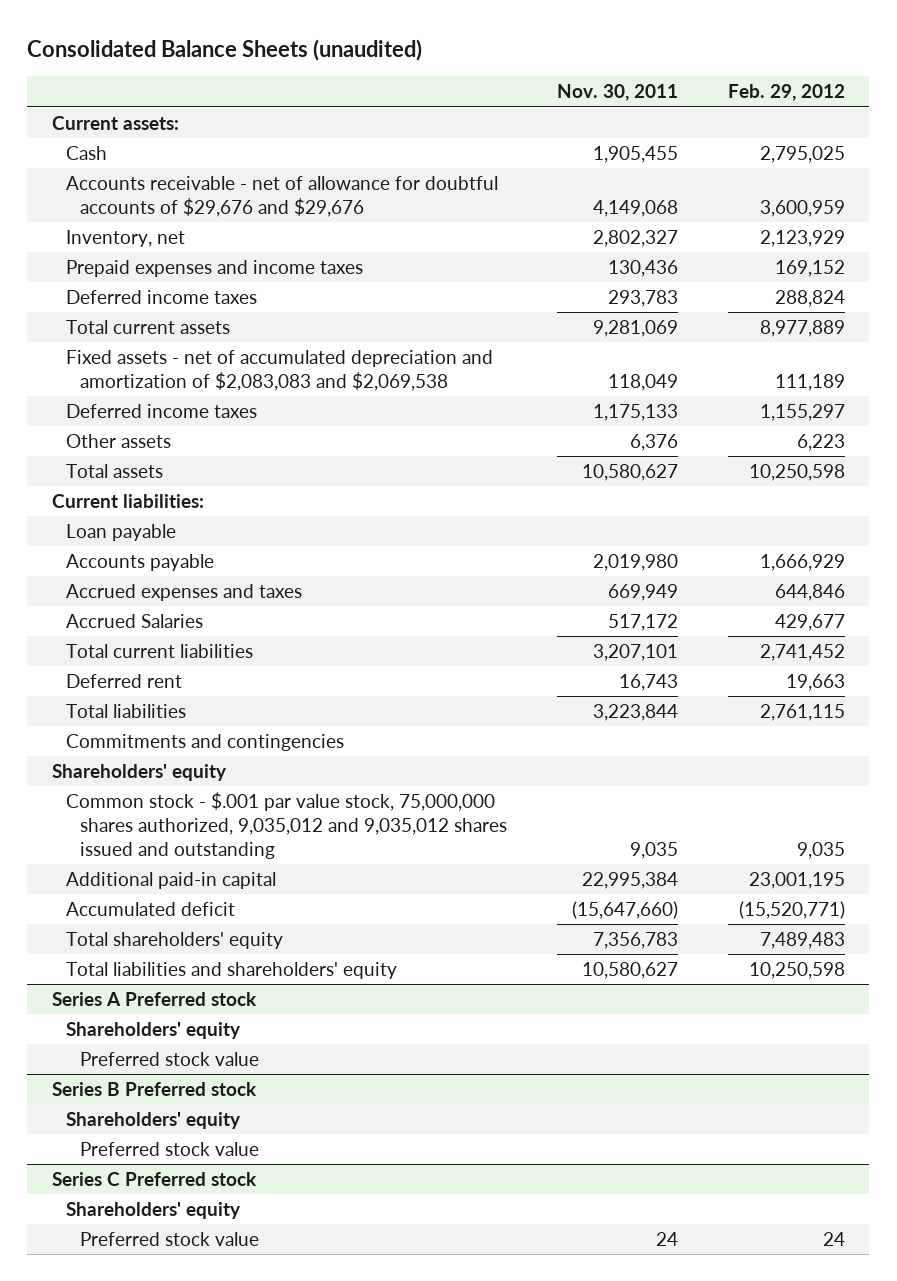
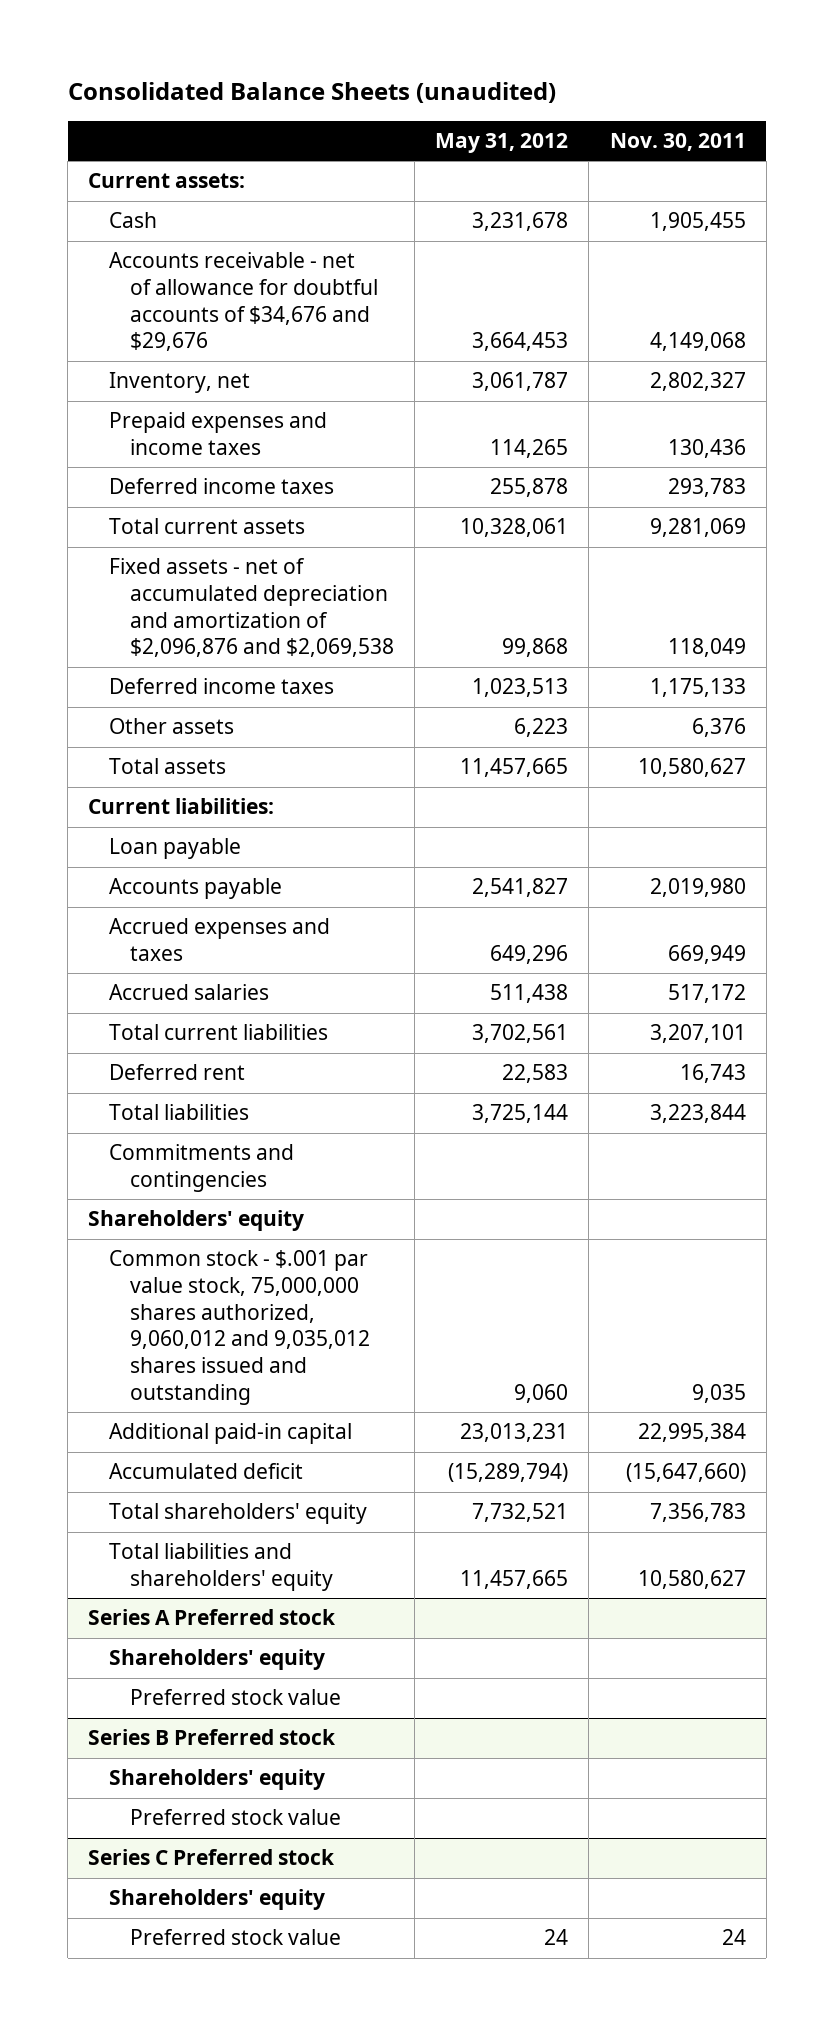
[727,84,845,102] Feb. 29, 2012 -> none
none -> [435,133,569,154] May 31, 2012
[66,176,499,217] Accounts receivable - net of allowance for doubtful accounts of $29,676 and $29,676 -> [109,252,378,352] Accounts receivable - net of allowance for doubtful accounts of $34,676 and $29,676
[66,350,494,391] Fixed assets - net of accumulated depreciation and amortization of $2,083,083 and $2,069,538 -> [109,558,394,658] Fixed assets - net of accumulated depreciation and amortization of $2,096,876 and $2,069,538
[66,614,204,629] Accrued Salaries -> [109,984,270,1001] Accrued salaries
[66,792,507,859] Common stock - $.001 par value stock, 75,000,000 shares authorized, 9,035,012 and 9,035,012 shares issued and outstanding -> [109,1250,370,1405] Common stock - $.001 par value stock, 75,000,000 shares authorized, 9,060,012 and 9,035,012 shares issued and outstanding

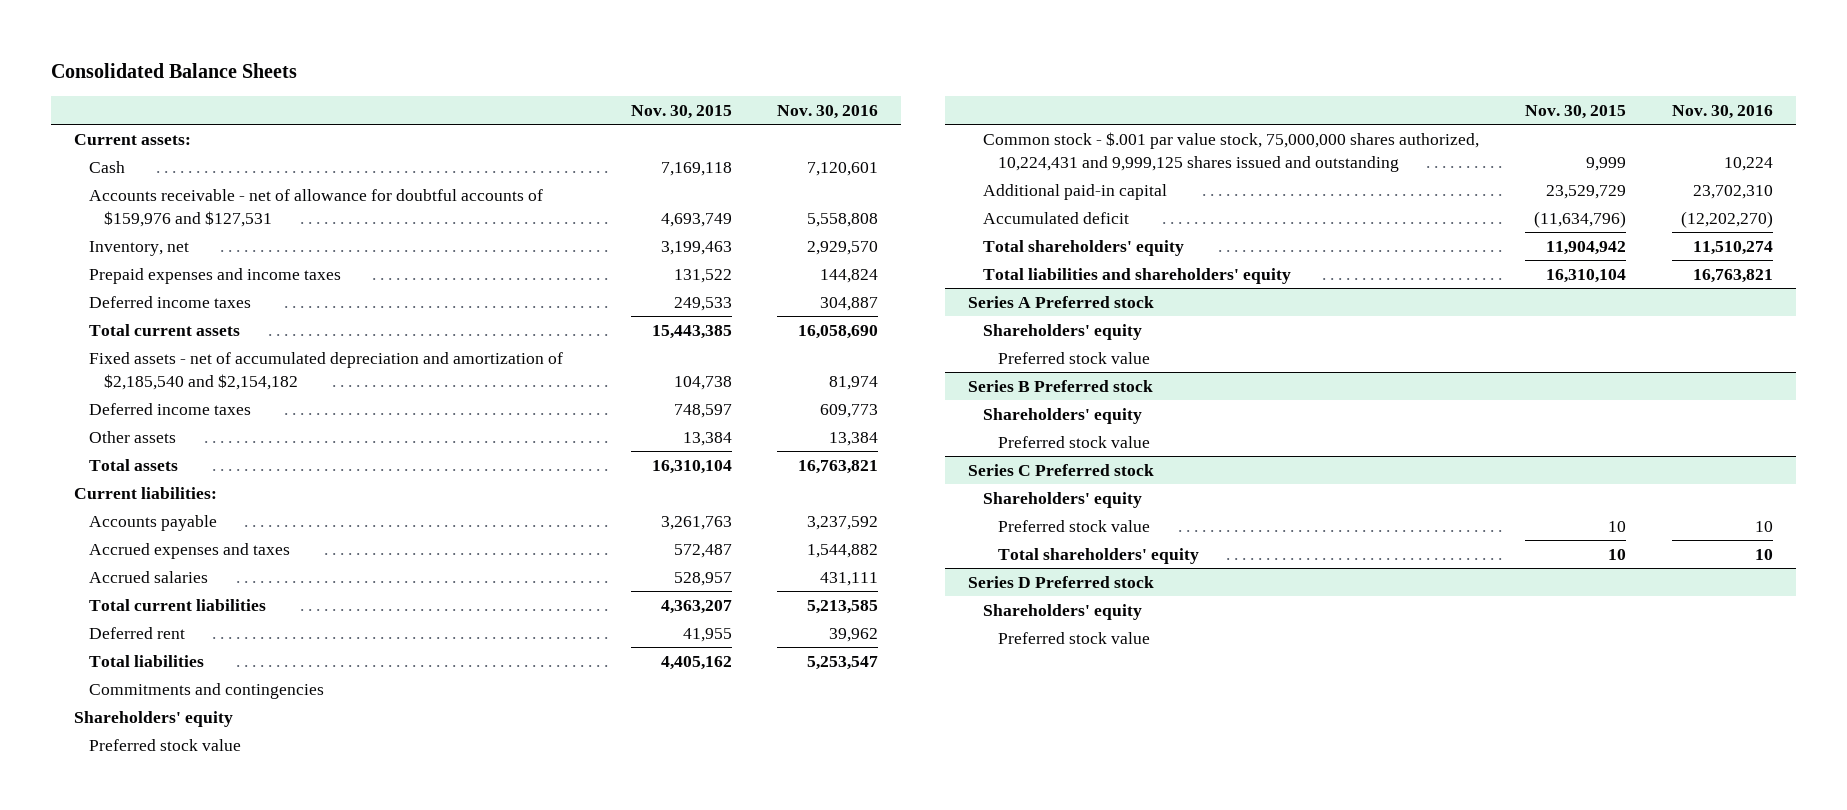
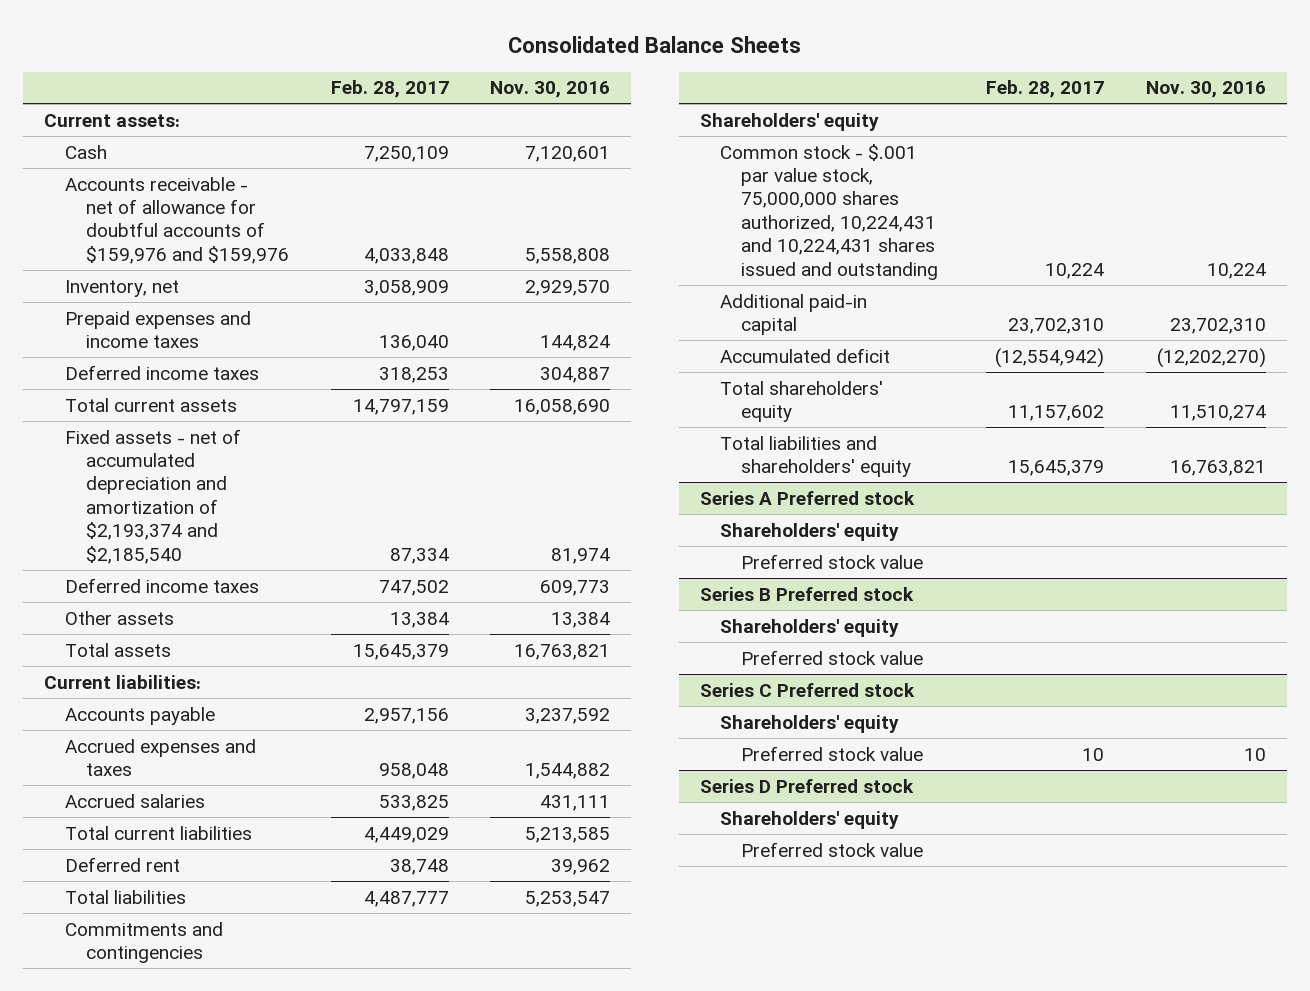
[630,104,732,119] Nov. 30, 2015 -> none
none -> [330,80,449,99] Feb. 28, 2017
[88,188,543,227] Accounts receivable - net of allowance for doubtful accounts of $159,976 and $127,531 -> [64,176,289,264] Accounts receivable - net of allowance for doubtful accounts of $159,976 and $159,976
[88,351,563,390] Fixed assets - net of accumulated depreciation and amortization of $2,185,540 and $2,154,182 -> [64,428,241,564] Fixed assets - net of accumulated depreciation and amortization of $2,193,374 and $2,185,540
[88,738,241,751] Preferred stock value -> none
[983,131,1480,172] Common stock - $.001 par value stock, 75,000,000 shares authorized, 10,224,431 and 9,999,125 shares issued and outstanding -> [720,143,939,280] Common stock - $.001 par value stock, 75,000,000 shares authorized, 10,224,431 and 10,224,431 shares issued and outstanding
[998,547,1200,564] Total shareholders' equity -> none

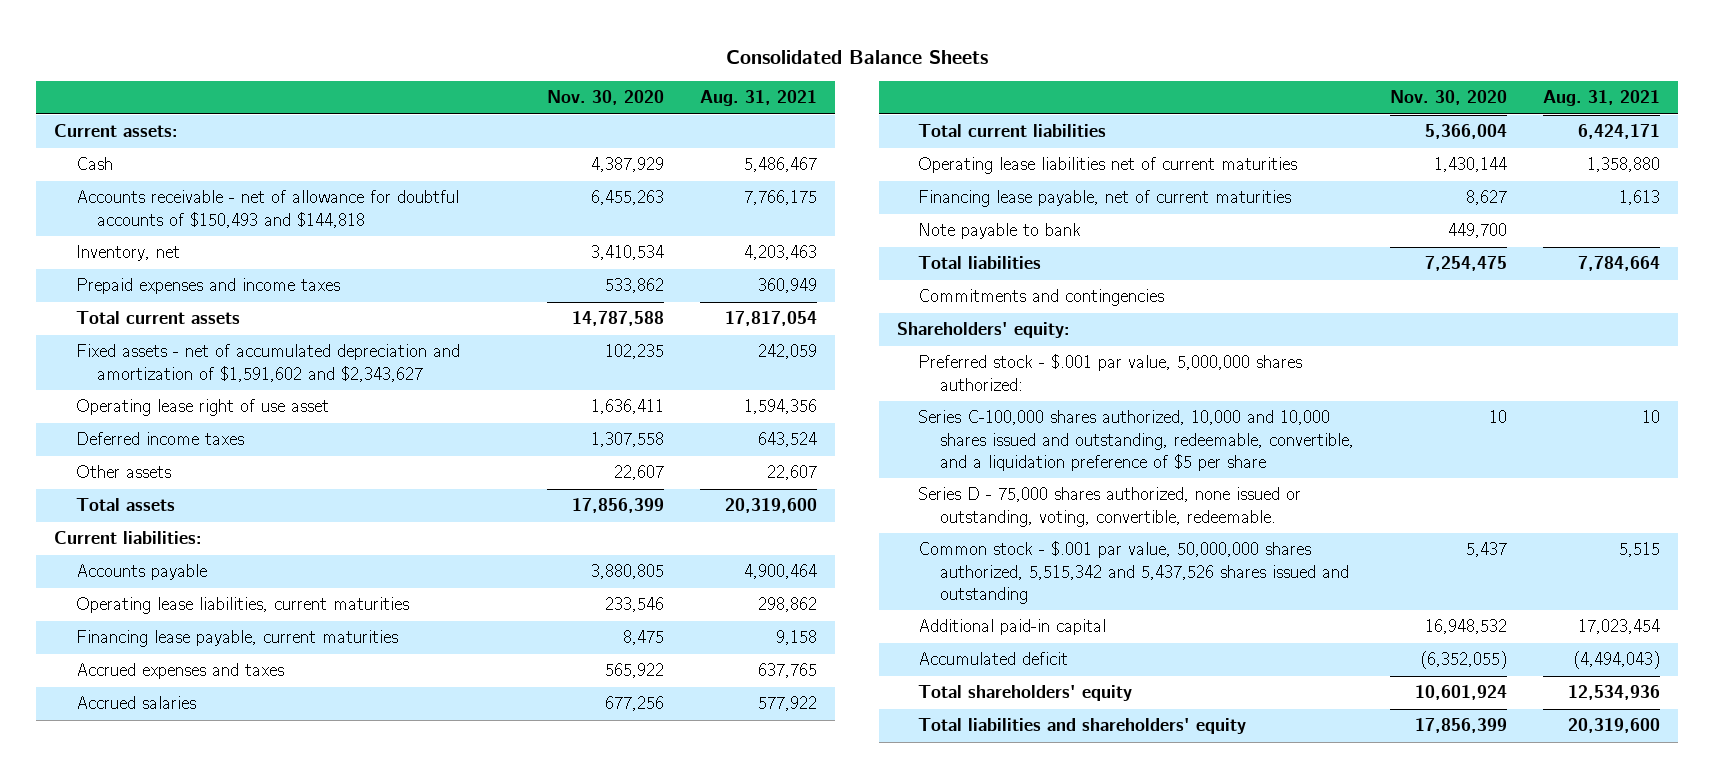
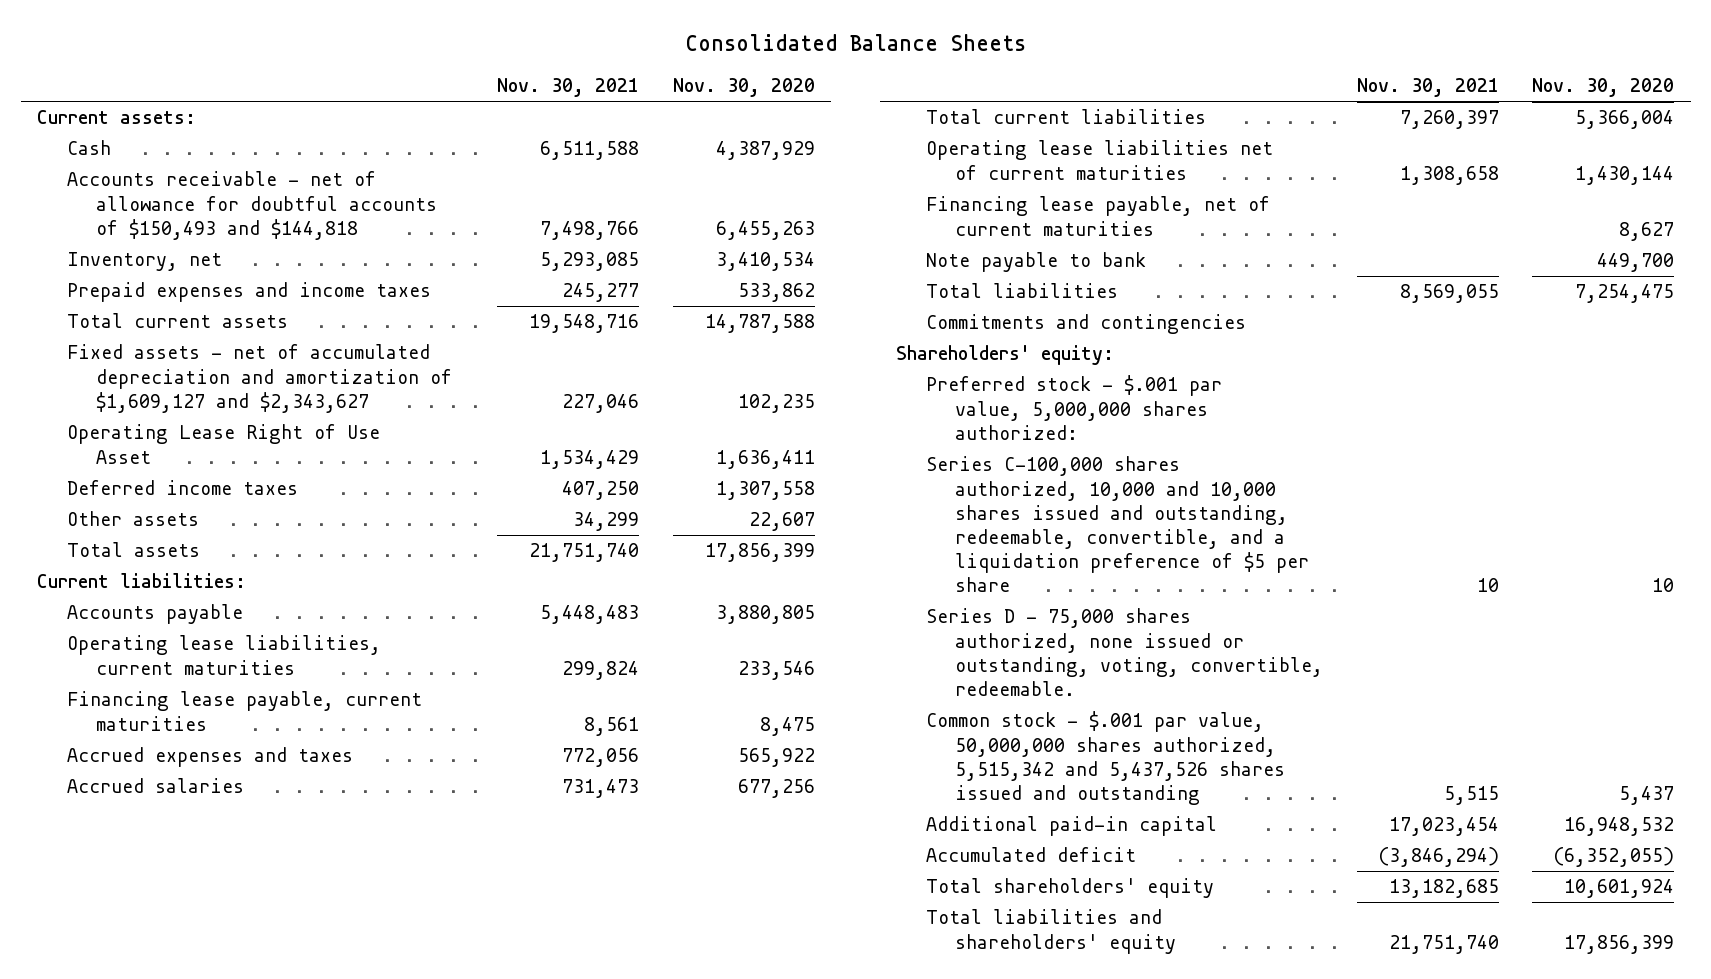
[700,90,818,107] Aug. 31, 2021 -> none
none -> [497,78,640,98] Nov. 30, 2021
[75,344,460,382] Fixed assets - net of accumulated depreciation and amortization of $1,591,602 and $2,343,627 -> [66,344,453,413] Fixed assets - net of accumulated depreciation and amortization of $1,609,127 and $2,343,627
[75,399,329,417] Operating lease right of use asset -> [66,424,380,464] Operating Lease Right of Use Asset

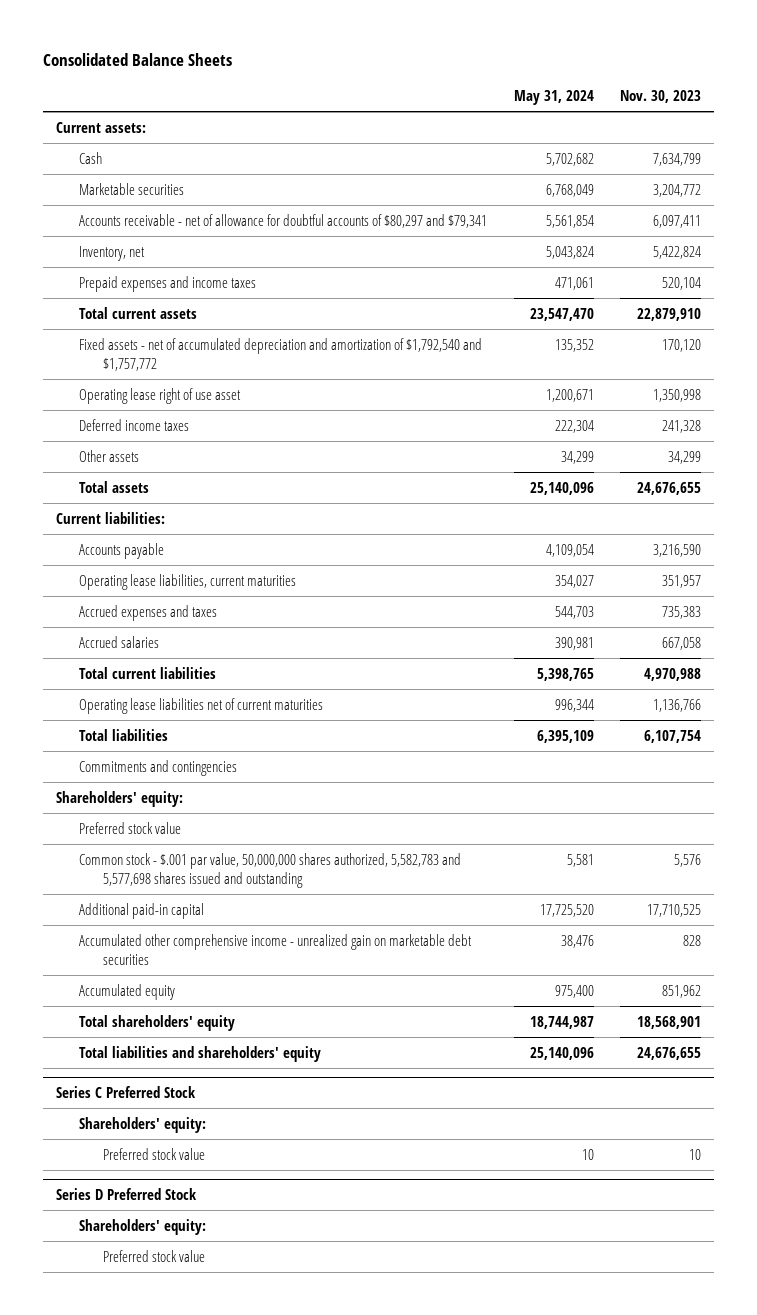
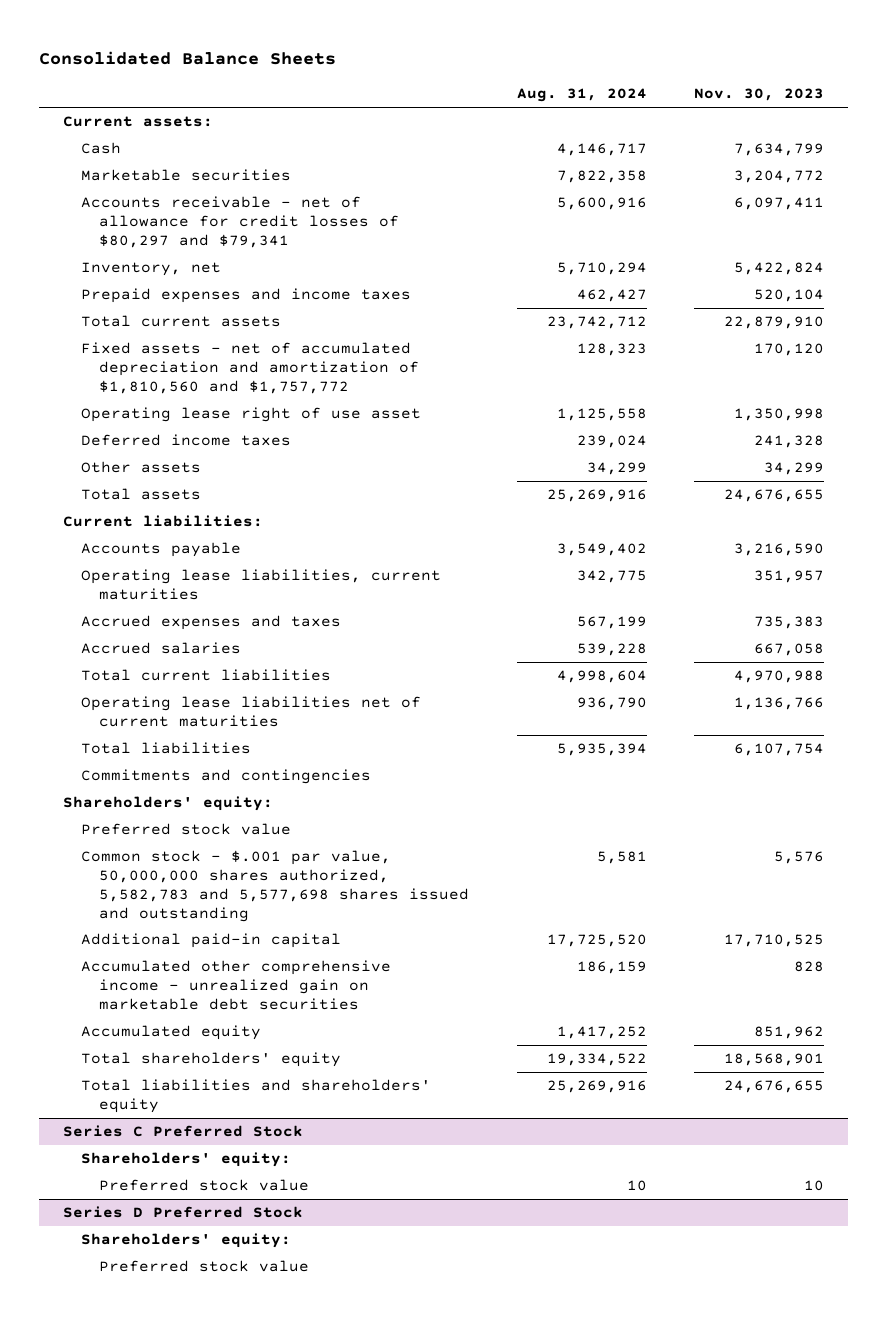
[513,90,594,106] May 31, 2024 -> none
none -> [516,88,647,103] Aug. 31, 2024
[79,213,488,228] Accounts receivable - net of allowance for doubtful accounts of $80,297 and $79,341 -> [80,196,399,248] Accounts receivable - net of allowance for credit losses of $80,297 and $79,341
[79,337,483,371] Fixed assets - net of accumulated depreciation and amortization of $1,792,540 and $1,757,772 -> [80,342,419,394] Fixed assets - net of accumulated depreciation and amortization of $1,810,560 and $1,757,772

